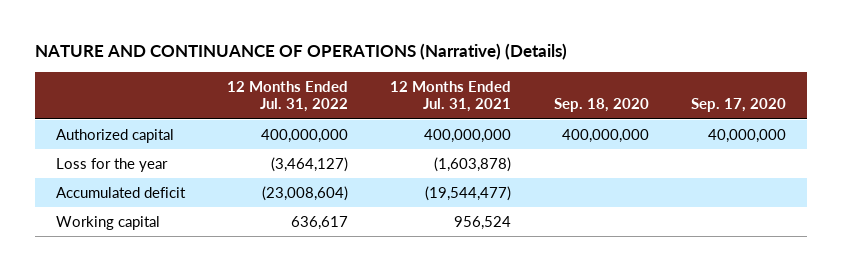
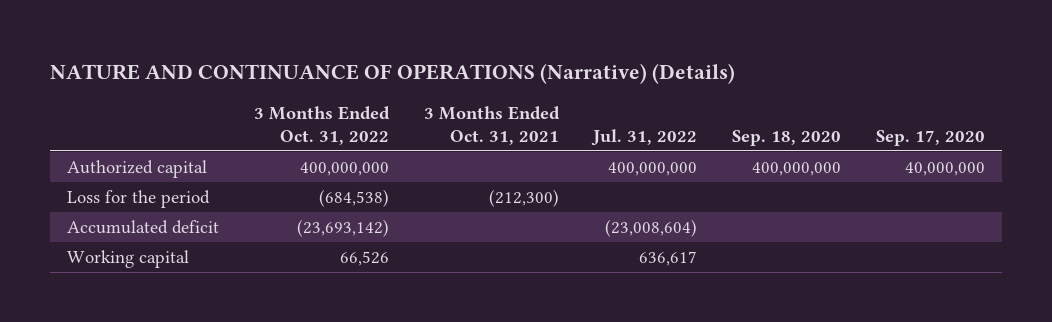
[227,80,349,113] 12 Months Ended Jul. 31, 2022 -> none
[390,80,512,113] 12 Months Ended Jul. 31, 2021 -> none
none -> [254,105,391,145] 3 Months Ended Oct. 31, 2022
none -> [423,105,560,145] 3 Months Ended Oct. 31, 2021
none -> [591,128,698,146] Jul. 31, 2022
[56,157,169,172] Loss for the year -> [67,190,211,209] Loss for the period

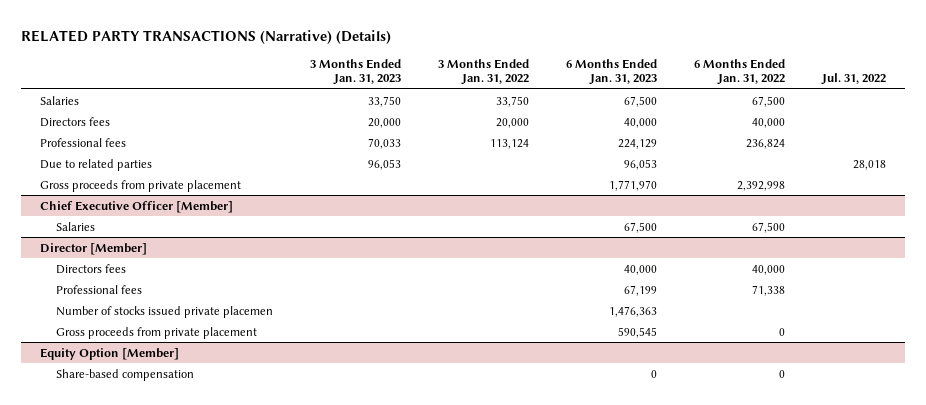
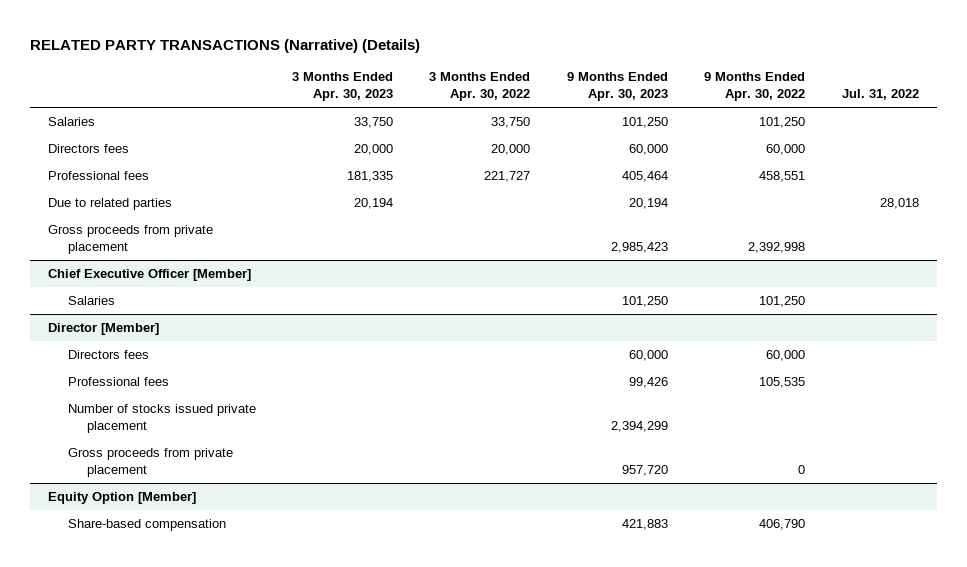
[310,58,402,86] 3 Months Ended Jan. 31, 2023 -> none
[438,58,530,86] 3 Months Ended Jan. 31, 2022 -> none
[566,58,658,86] 6 Months Ended Jan. 31, 2023 -> none
[694,58,786,86] 6 Months Ended Jan. 31, 2022 -> none
none -> [292,72,394,102] 3 Months Ended Apr. 30, 2023
none -> [429,72,531,102] 3 Months Ended Apr. 30, 2022
none -> [566,72,668,102] 9 Months Ended Apr. 30, 2023
none -> [704,72,806,102] 9 Months Ended Apr. 30, 2022
[56,305,274,318] Number of stocks issued private placemen -> [67,404,256,433] Number of stocks issued private placement

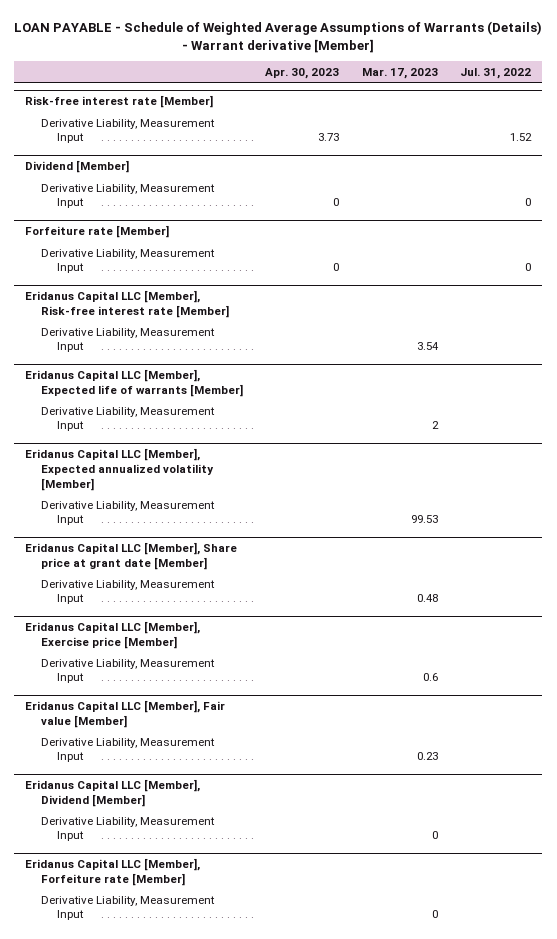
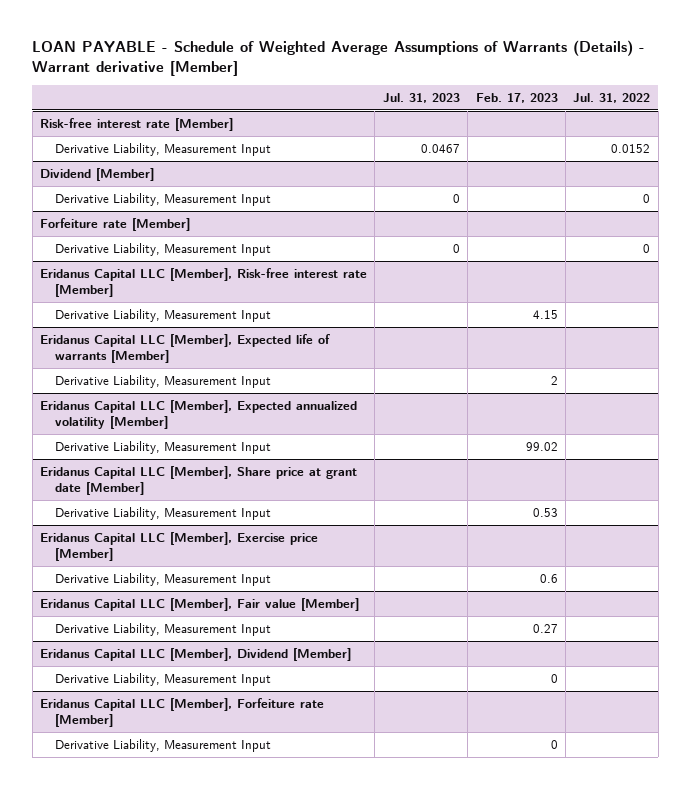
[265,67,340,79] Apr. 30, 2023 -> none
[361,67,438,79] Mar. 17, 2023 -> none
none -> [382,92,460,103] Jul. 31, 2023
none -> [475,92,558,103] Feb. 17, 2023
[510,133,533,142] 1.52 -> [611,144,651,154] 0.0152

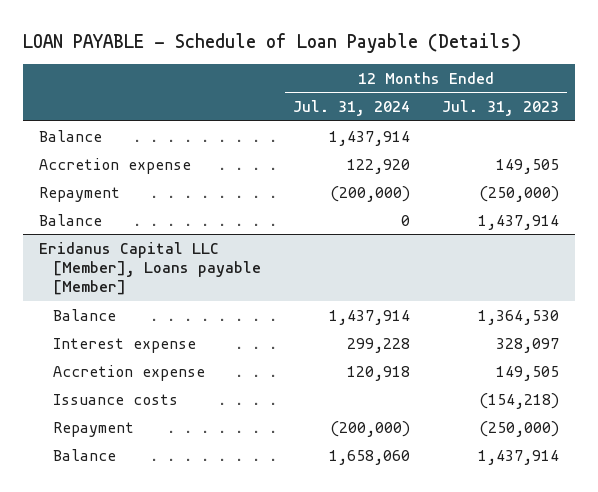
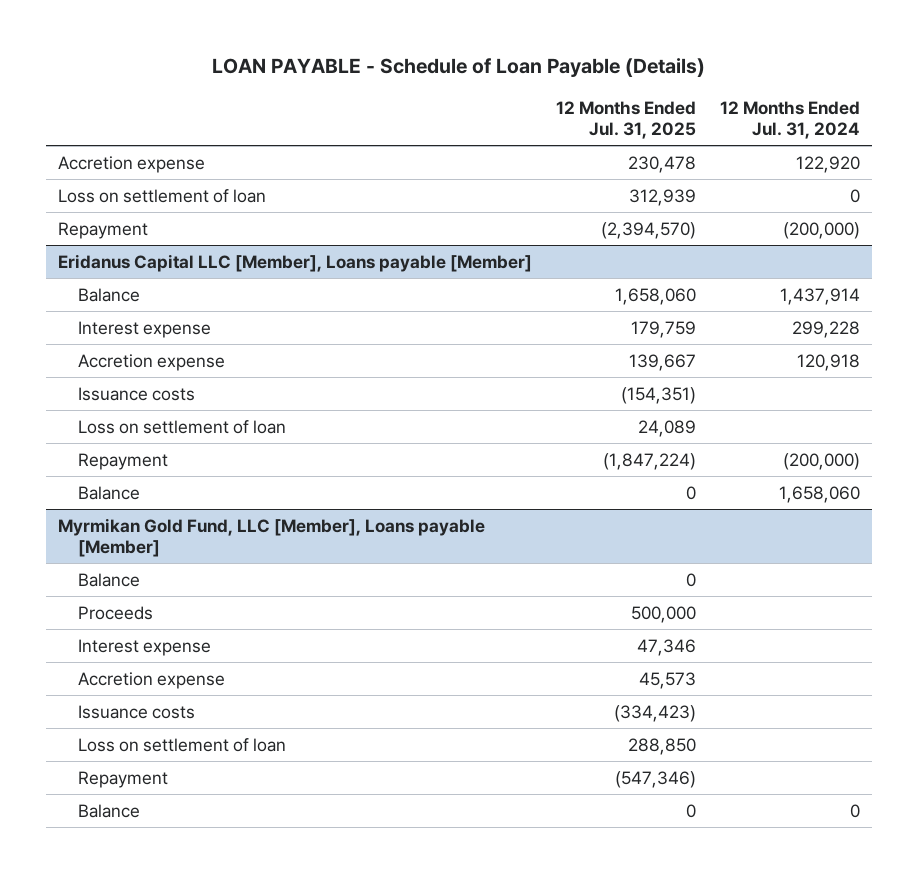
[441,100,559,117] Jul. 31, 2023 -> none
none -> [556,100,697,139] 12 Months Ended Jul. 31, 2025
[39,129,103,142] Balance -> none
none -> [58,188,267,203] Loss on settlement of loan
[39,213,103,226] Balance -> none
none -> [78,419,287,434] Loss on settlement of loan
none -> [58,517,486,557] Myrmikan Gold Fund, LLC [Member], Loans payable [Member]
none -> [78,572,141,587] Balance
none -> [78,605,154,620] Proceeds
none -> [78,638,212,656] Interest expense
none -> [78,671,226,689] Accretion expense
none -> [78,704,196,719] Issuance costs
none -> [78,737,287,752] Loss on settlement of loan
none -> [78,770,169,788] Repayment
none -> [78,803,141,818] Balance

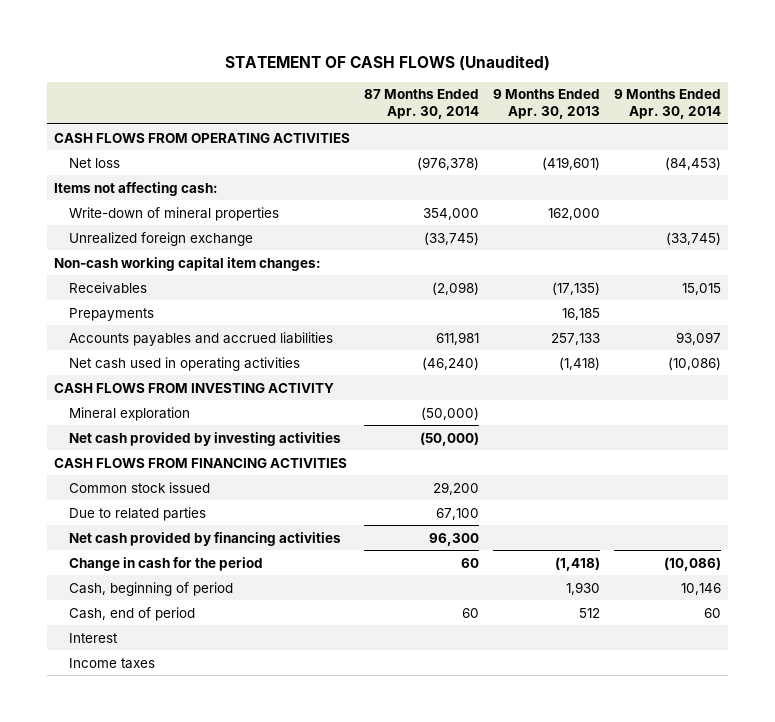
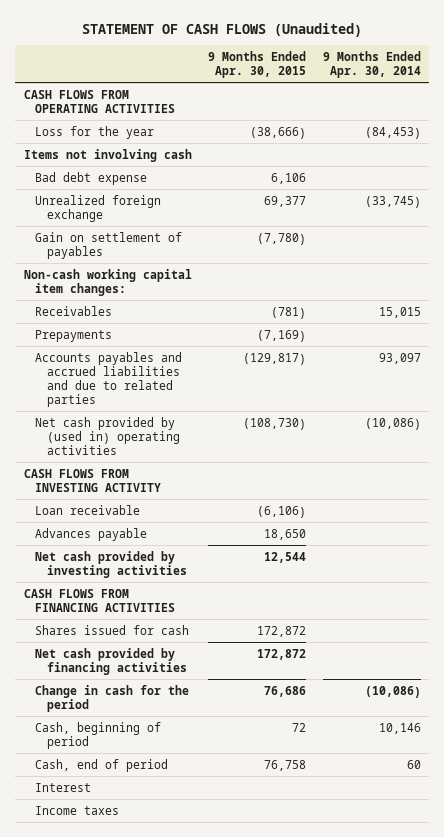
[364,89,480,120] 87 Months Ended Apr. 30, 2014 -> none
[493,89,601,120] 9 Months Ended Apr. 30, 2013 -> none
none -> [208,50,307,79] 9 Months Ended Apr. 30, 2015
[69,206,280,221] Write-down of mineral properties -> none
[69,157,121,168] Net loss -> [35,125,155,139] Loss for the year
[53,181,218,196] Items not affecting cash: -> [23,148,192,162] Items not involving cash
none -> [35,171,148,185] Bad debt expense
none -> [35,231,183,259] Gain on settlement of payables
[69,331,334,346] Accounts payables and accrued liabilities -> [35,351,183,408] Accounts payables and accrued liabilities and due to related parties
[69,356,301,371] Net cash used in operating activities -> [35,416,181,455] Net cash provided by (used in) operating activities
[69,406,191,421] Mineral exploration -> none
none -> [35,504,141,515] Loan receivable
none -> [35,527,148,541] Advances payable
[69,481,211,493] Common stock issued -> none
[69,506,207,521] Due to related parties -> none
none -> [35,624,190,635] Shares issued for cash

